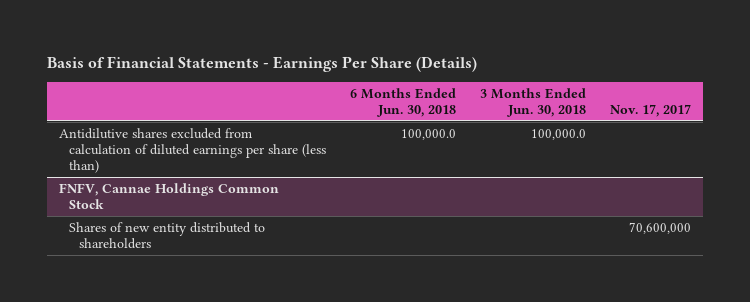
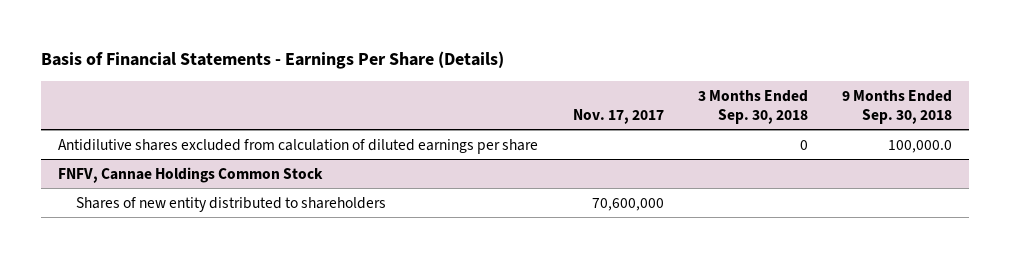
[349,87,456,117] 6 Months Ended Jun. 30, 2018 -> none
[480,87,587,117] 3 Months Ended Jun. 30, 2018 -> none
none -> [697,89,808,125] 3 Months Ended Sep. 30, 2018
none -> [842,89,953,125] 9 Months Ended Sep. 30, 2018
[58,127,326,173] Antidilutive shares excluded from calculation of diluted earnings per share (less than) -> [58,138,539,154] Antidilutive shares excluded from calculation of diluted earnings per share

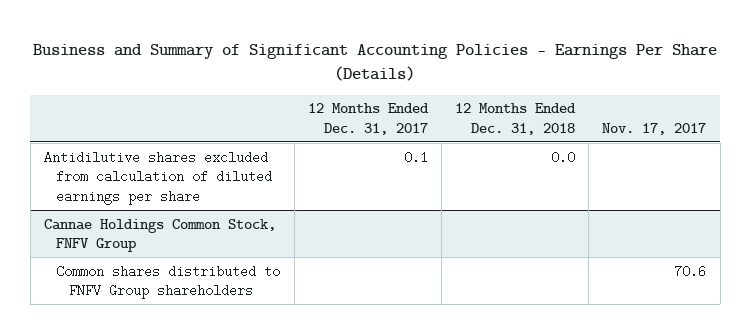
[41,51,505,70] Basis of Financial Statements - Earnings Per Share (Details) -> [33,43,718,82] Business and Summary of Significant Accounting Policies - Earnings Per Share (Details)
[697,89,808,125] 3 Months Ended Sep. 30, 2018 -> none
[842,89,953,125] 9 Months Ended Sep. 30, 2018 -> none
none -> [307,103,429,135] 12 Months Ended Dec. 31, 2017
none -> [455,103,577,135] 12 Months Ended Dec. 31, 2018
[58,166,324,183] FNFV, Cannae Holdings Common Stock -> [43,218,276,253] Cannae Holdings Common Stock, FNFV Group
[75,196,386,212] Shares of new entity distributed to shareholders -> [56,264,281,300] Common shares distributed to FNFV Group shareholders
[591,197,664,211] 70,600,000 -> [674,264,707,278] 70.6

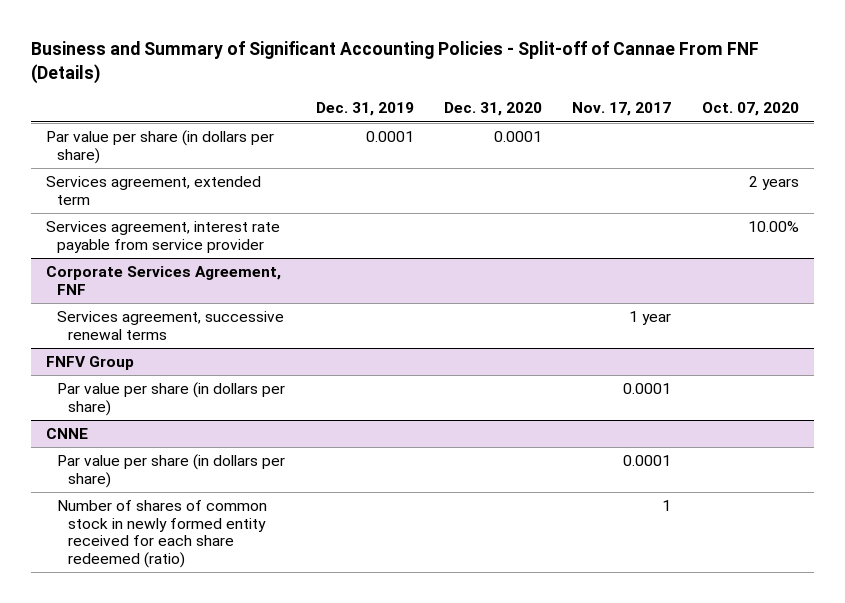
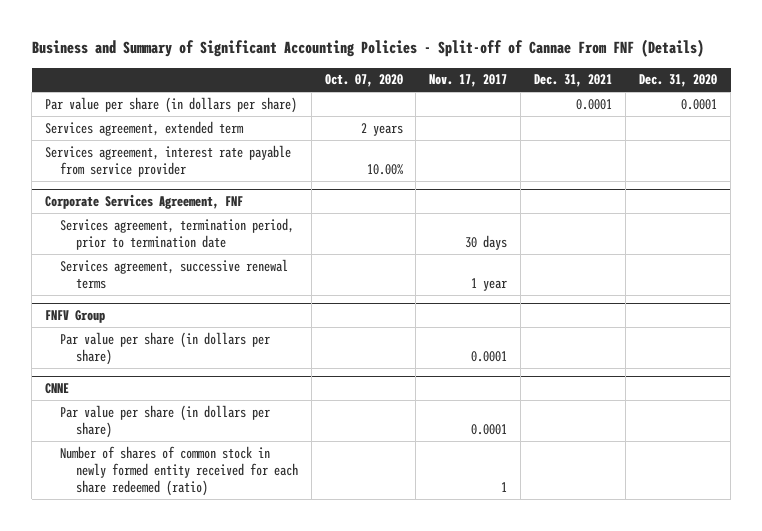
[315,102,414,117] Dec. 31, 2019 -> none
none -> [534,74,613,88] Dec. 31, 2021
none -> [60,217,295,250] Services agreement, termination period, prior to termination date

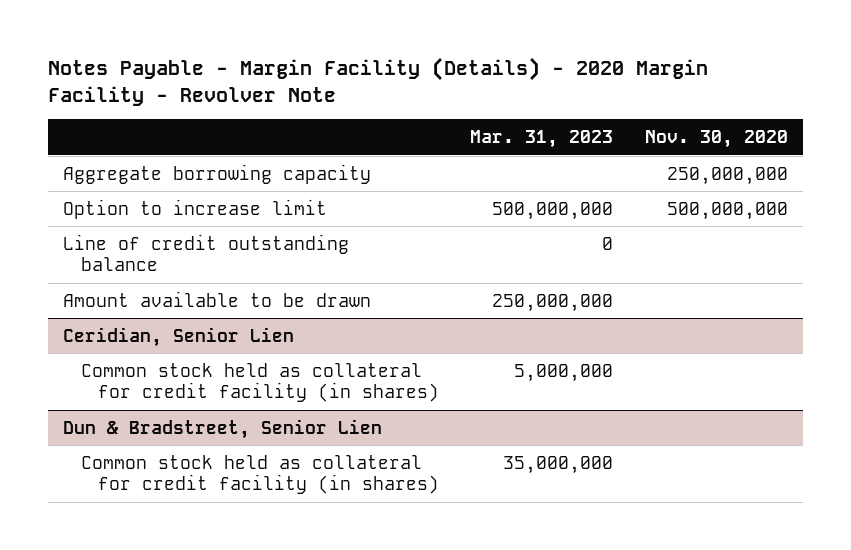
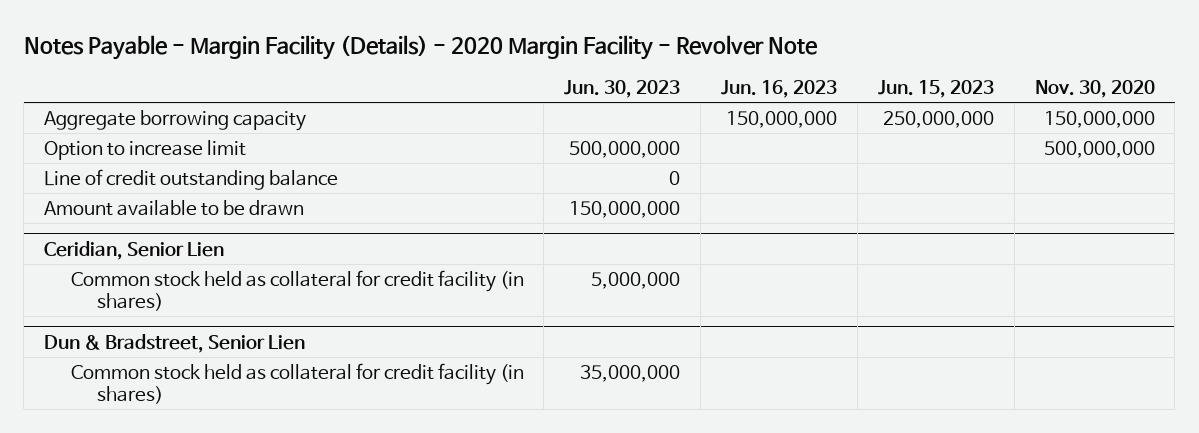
[470,130,614,149] Mar. 31, 2023 -> none
none -> [564,79,681,98] Jun. 30, 2023
none -> [721,79,838,98] Jun. 16, 2023
none -> [877,79,994,98] Jun. 15, 2023
[666,166,788,185] 250,000,000 -> [1043,110,1155,128] 150,000,000

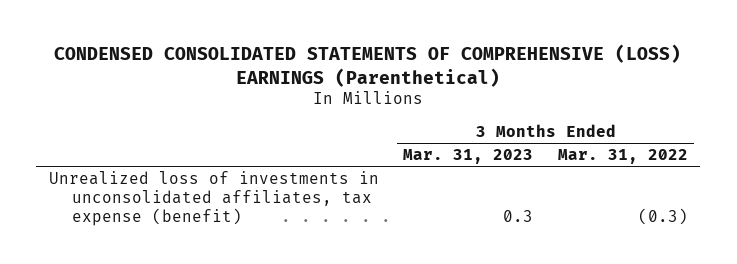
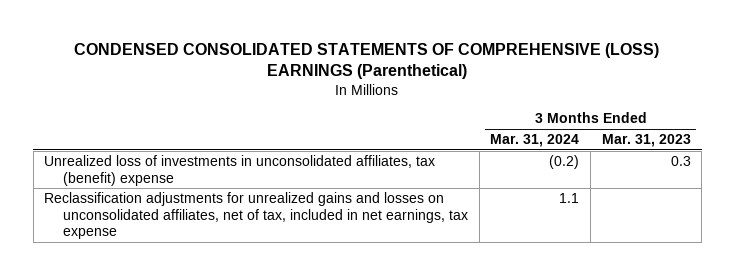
[558,149,689,165] Mar. 31, 2022 -> none
none -> [490,134,580,148] Mar. 31, 2024
[48,171,379,227] Unrealized loss of investments in unconsolidated affiliates, tax expense (benefit) -> [44,155,436,186] Unrealized loss of investments in unconsolidated affiliates, tax (benefit) expense
none -> [44,192,469,240] Reclassification adjustments for unrealized gains and losses on unconsolidated affiliates, net of tax, included in net earnings, tax expense

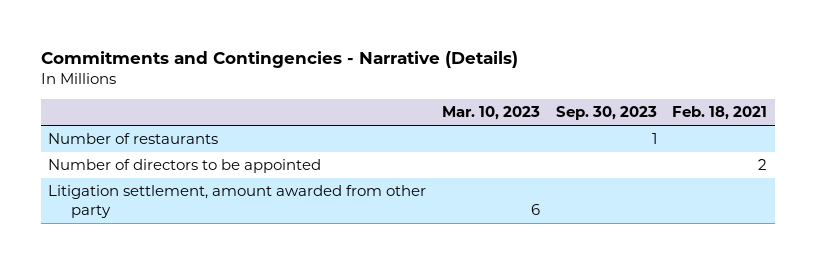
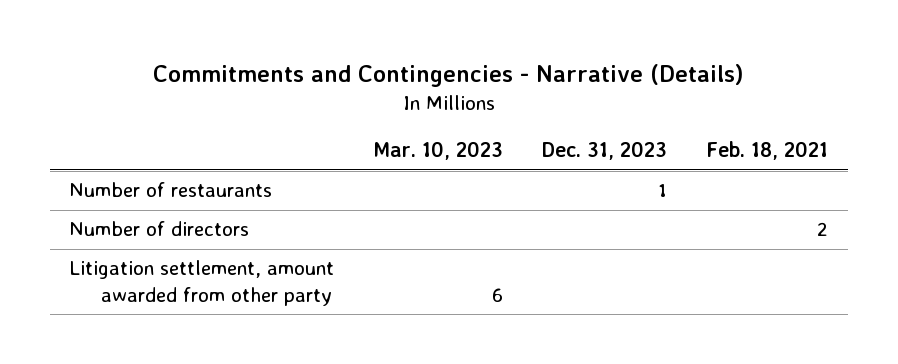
[555,106,657,121] Sep. 30, 2023 -> none
none -> [542,141,668,161] Dec. 31, 2023
[48,159,322,174] Number of directors to be appointed -> [69,221,250,237] Number of directors

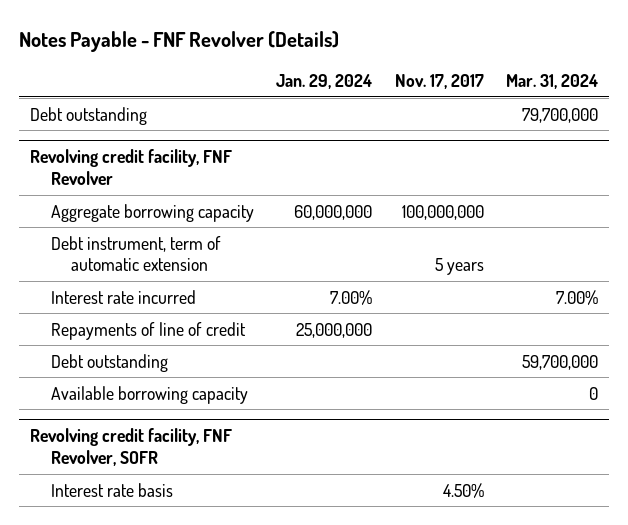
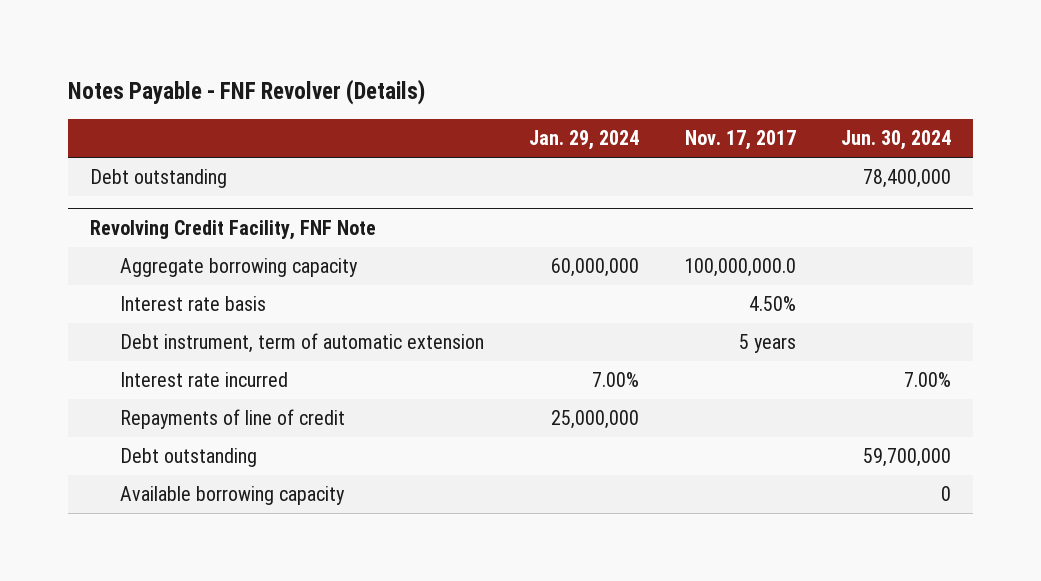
[506,73,599,89] Mar. 31, 2024 -> none
none -> [840,130,951,151] Jun. 30, 2024
[30,149,233,186] Revolving credit facility, FNF Revolver -> [90,219,377,240] Revolving Credit Facility, FNF Note
[401,204,484,220] 100,000,000 -> [683,258,796,278] 100,000,000.0
none -> [120,296,267,312] Interest rate basis
[30,428,233,467] Revolving credit facility, FNF Revolver, SOFR -> none
[50,482,173,497] Interest rate basis -> none

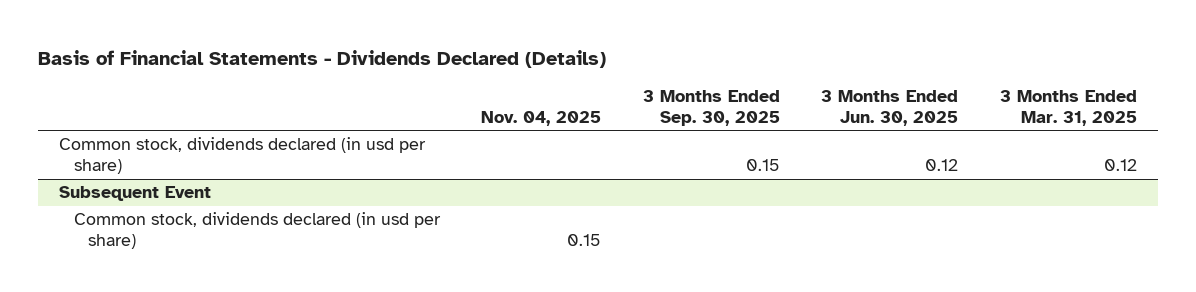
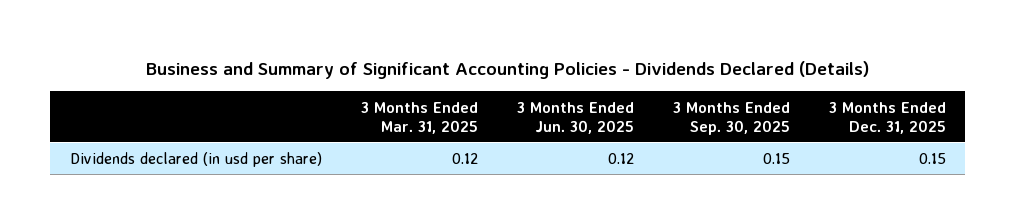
[38,50,607,69] Basis of Financial Statements - Dividends Declared (Details) -> [145,61,869,80] Business and Summary of Significant Accounting Policies - Dividends Declared (Details)
[481,111,602,127] Nov. 04, 2025 -> none
none -> [828,101,946,134] 3 Months Ended Dec. 31, 2025
[58,186,211,202] Subsequent Event -> none
[73,212,441,250] Common stock, dividends declared (in usd per share) -> none
[58,137,426,175] Common stock, dividends declared (in usd per share) -> [69,152,322,168] Dividends declared (in usd per share)

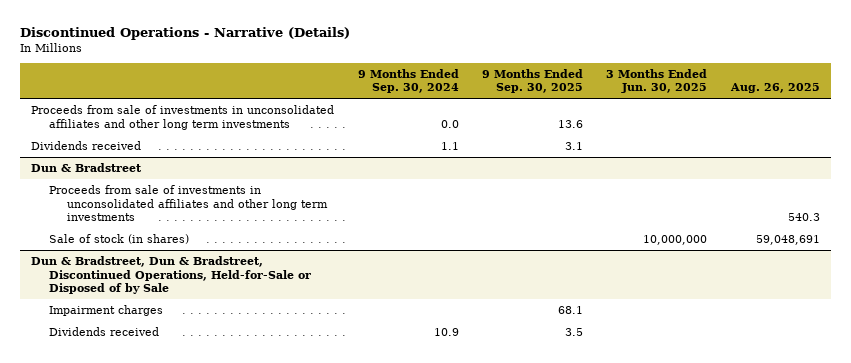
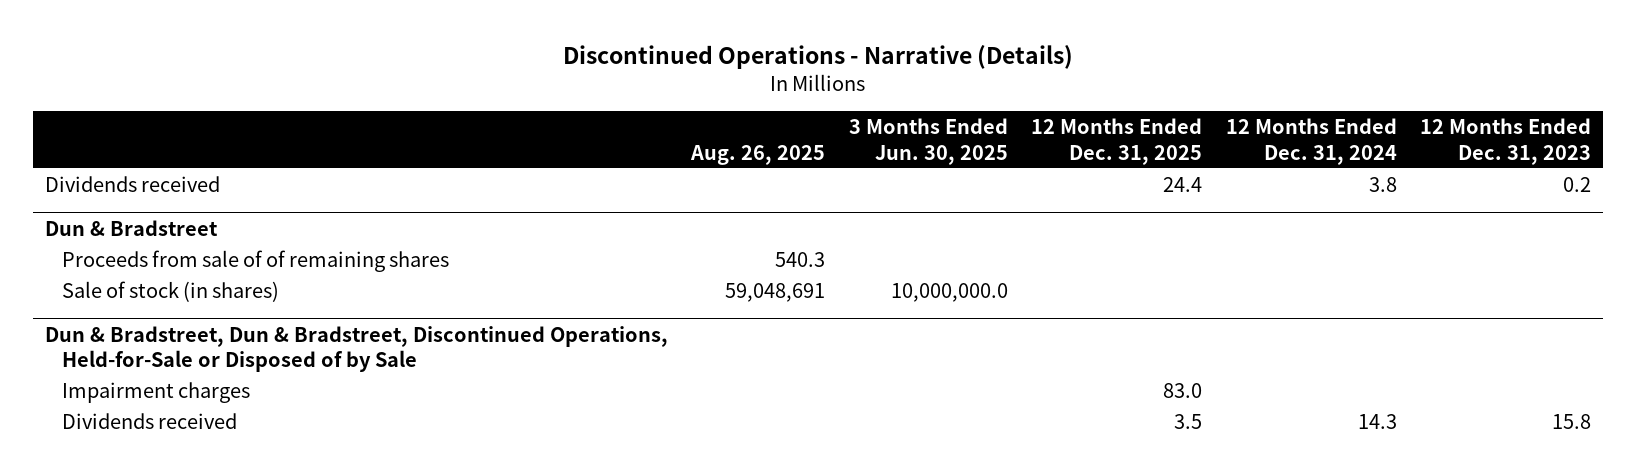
[357,68,459,94] 9 Months Ended Sep. 30, 2024 -> none
[481,68,583,94] 9 Months Ended Sep. 30, 2025 -> none
none -> [1031,117,1203,165] 12 Months Ended Dec. 31, 2025
none -> [1225,117,1397,165] 12 Months Ended Dec. 31, 2024
none -> [1420,117,1592,165] 12 Months Ended Dec. 31, 2023
[31,105,335,130] Proceeds from sale of investments in unconsolidated affiliates and other long term investments -> none
[48,185,328,221] Proceeds from sale of investments in unconsolidated affiliates and other long term investments -> [62,249,450,272] Proceeds from sale of of remaining shares
[643,235,708,246] 10,000,000 -> [890,282,1008,302] 10,000,000.0

